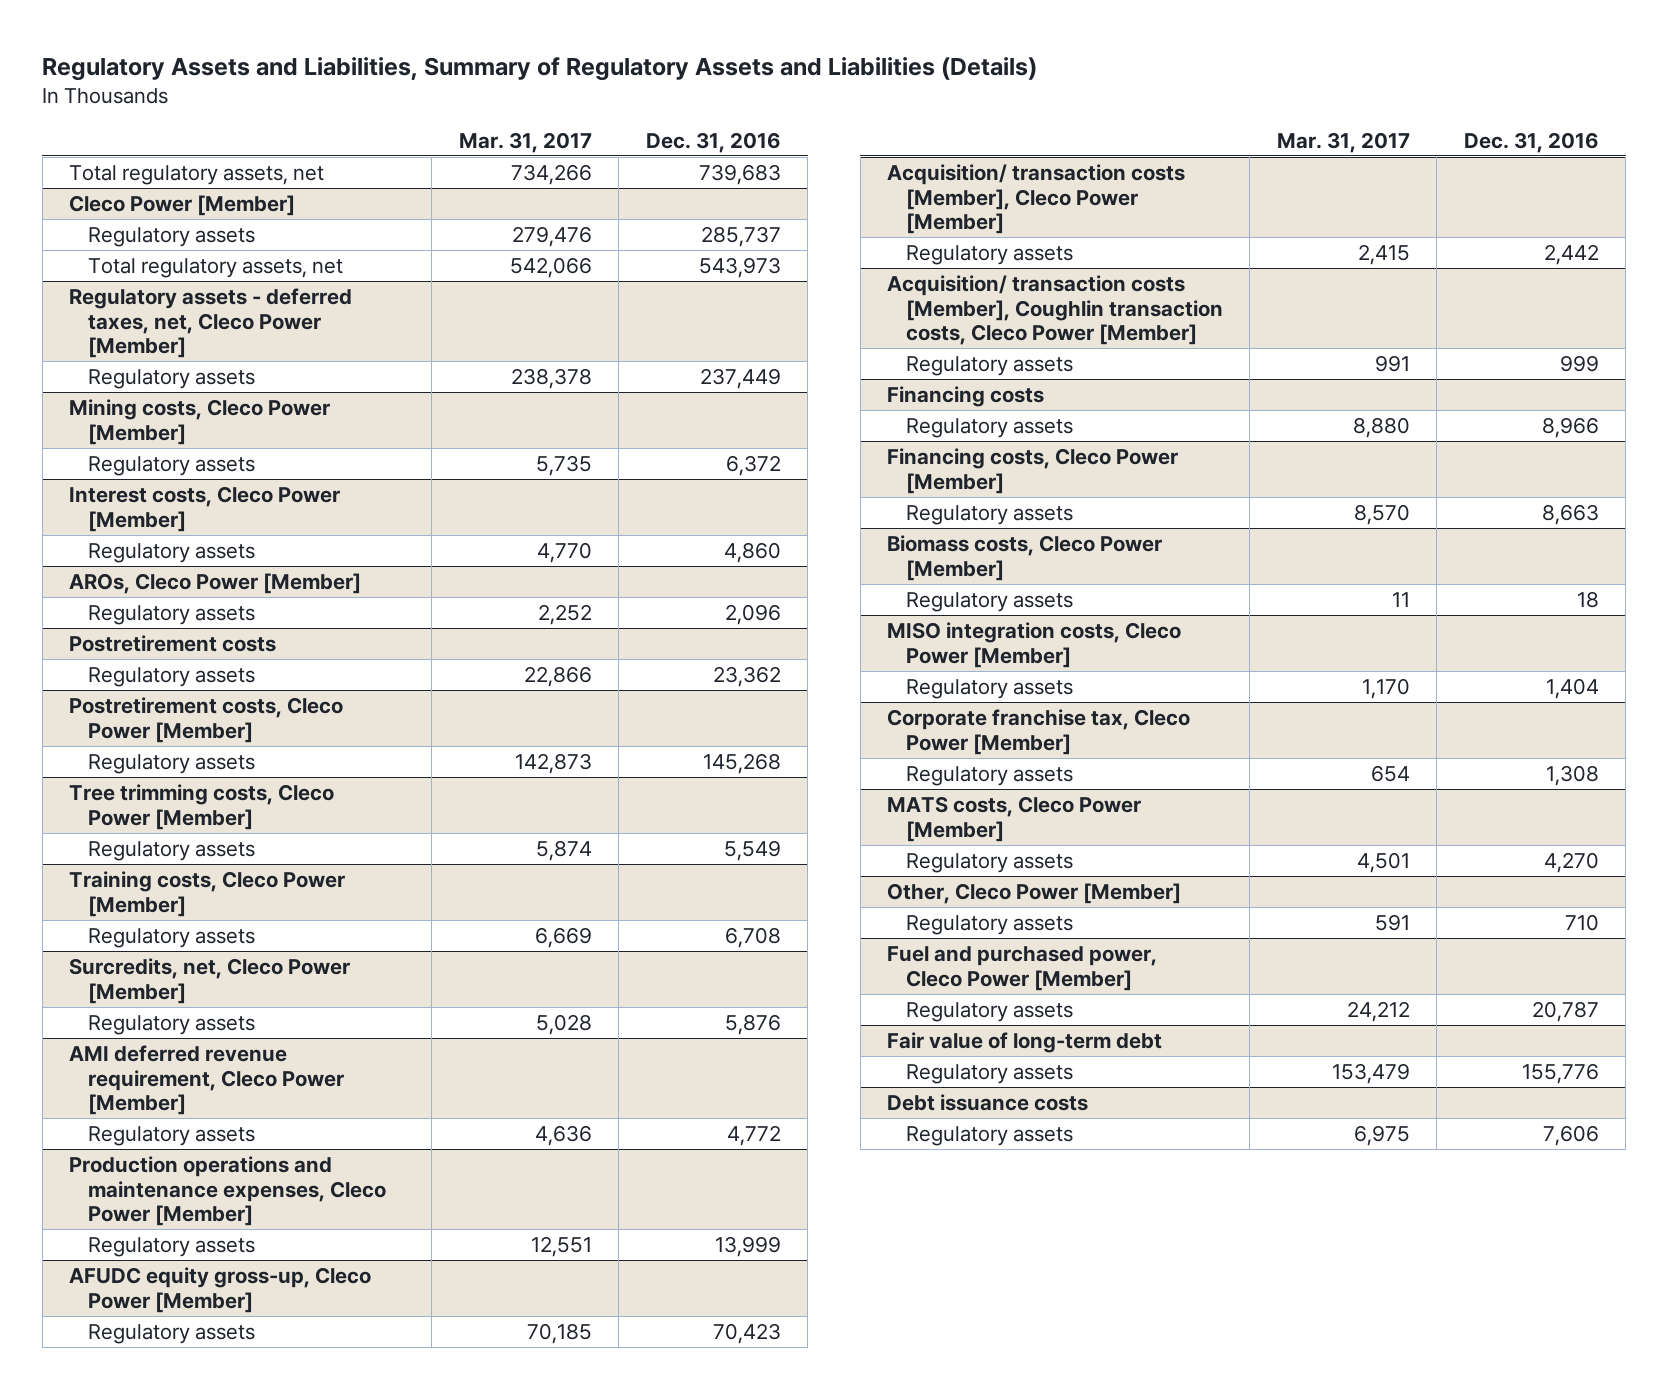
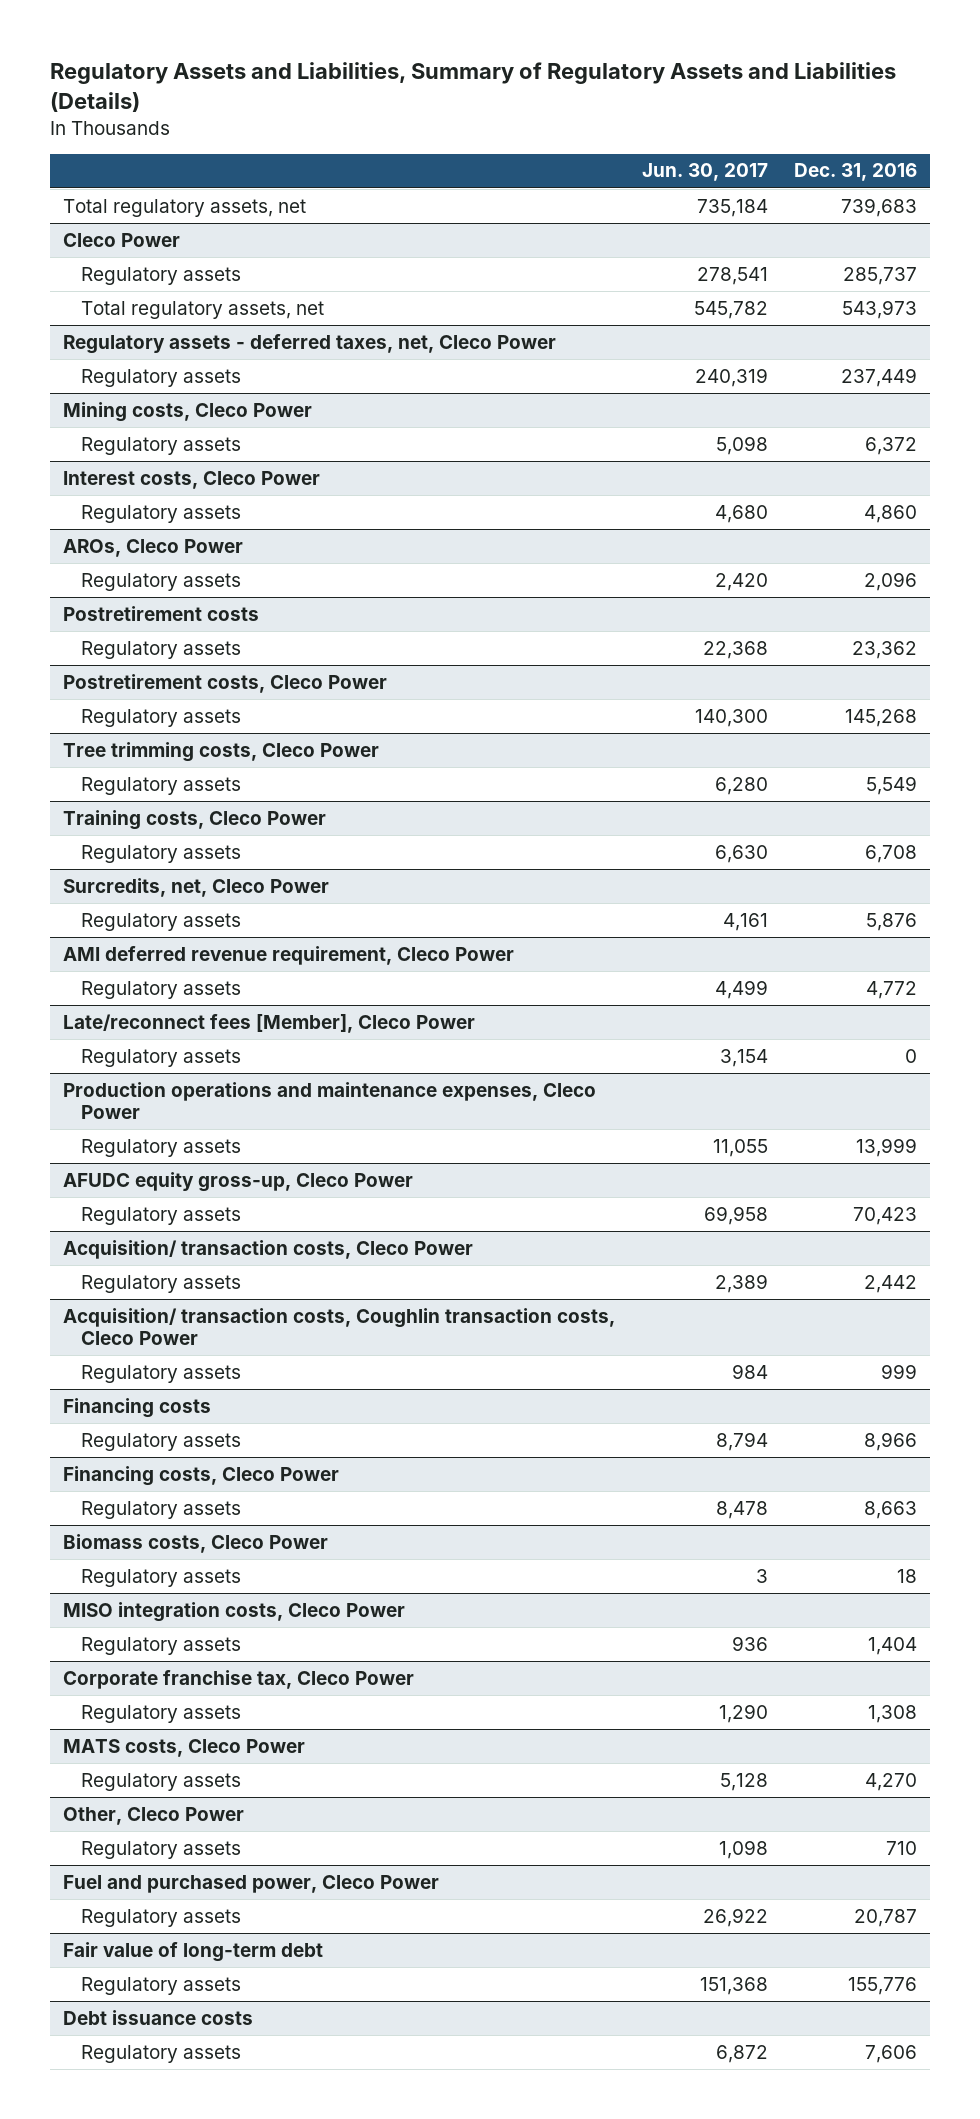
[458,131,592,153] Mar. 31, 2017 -> none
none -> [641,163,768,182] Jun. 30, 2017
[69,194,296,216] Cleco Power [Member] -> [63,232,181,247] Cleco Power
[69,287,353,359] Regulatory assets - deferred taxes, net, Cleco Power [Member] -> [63,333,557,354] Regulatory assets - deferred taxes, net, Cleco Power
[69,398,331,445] Mining costs, Cleco Power [Member] -> [63,401,313,422] Mining costs, Cleco Power
[69,485,341,532] Interest costs, Cleco Power [Member] -> [63,470,321,489] Interest costs, Cleco Power
[69,572,362,594] AROs, Cleco Power [Member] -> [63,538,244,557] AROs, Cleco Power
[69,696,344,743] Postretirement costs, Cleco Power [Member] -> [63,673,388,693] Postretirement costs, Cleco Power
[69,783,335,830] Tree trimming costs, Cleco Power [Member] -> [63,741,380,762] Tree trimming costs, Cleco Power
[69,870,346,917] Training costs, Cleco Power [Member] -> [63,809,327,830] Training costs, Cleco Power
[69,957,351,1004] Surcredits, net, Cleco Power [Member] -> [63,877,330,897] Surcredits, net, Cleco Power
[69,1044,344,1116] AMI deferred revenue requirement, Cleco Power [Member] -> [63,945,515,965] AMI deferred revenue requirement, Cleco Power
none -> [63,1013,476,1033] Late/reconnect fees [Member], Cleco Power
none -> [80,1048,241,1067] Regulatory assets
[69,1155,386,1227] Production operations and maintenance expenses, Cleco Power [Member] -> [63,1081,597,1120] Production operations and maintenance expenses, Cleco Power
[69,1266,372,1313] AFUDC equity gross-up, Cleco Power [Member] -> [63,1171,414,1192] AFUDC equity gross-up, Cleco Power
[887,163,1186,235] Acquisition/ transaction costs [Member], Cleco Power [Member] -> [63,1239,474,1259] Acquisition/ transaction costs, Cleco Power
[887,274,1224,346] Acquisition/ transaction costs [Member], Coughlin transaction costs, Cleco Power [Member] -> [63,1307,616,1346] Acquisition/ transaction costs, Coughlin transaction costs, Cleco Power
[887,447,1179,494] Financing costs, Cleco Power [Member] -> [63,1465,340,1486] Financing costs, Cleco Power
[887,534,1163,581] Biomass costs, Cleco Power [Member] -> [63,1533,329,1553] Biomass costs, Cleco Power
[887,621,1182,668] MISO integration costs, Cleco Power [Member] -> [63,1601,406,1622] MISO integration costs, Cleco Power
[887,708,1191,755] Corporate franchise tax, Cleco Power [Member] -> [63,1669,415,1689] Corporate franchise tax, Cleco Power
[887,795,1142,842] MATS costs, Cleco Power [Member] -> [63,1738,306,1757] MATS costs, Cleco Power
[887,882,1182,904] Other, Cleco Power [Member] -> [63,1806,245,1825] Other, Cleco Power
[887,945,1158,991] Fuel and purchased power, Cleco Power [Member] -> [63,1874,440,1893] Fuel and purchased power, Cleco Power

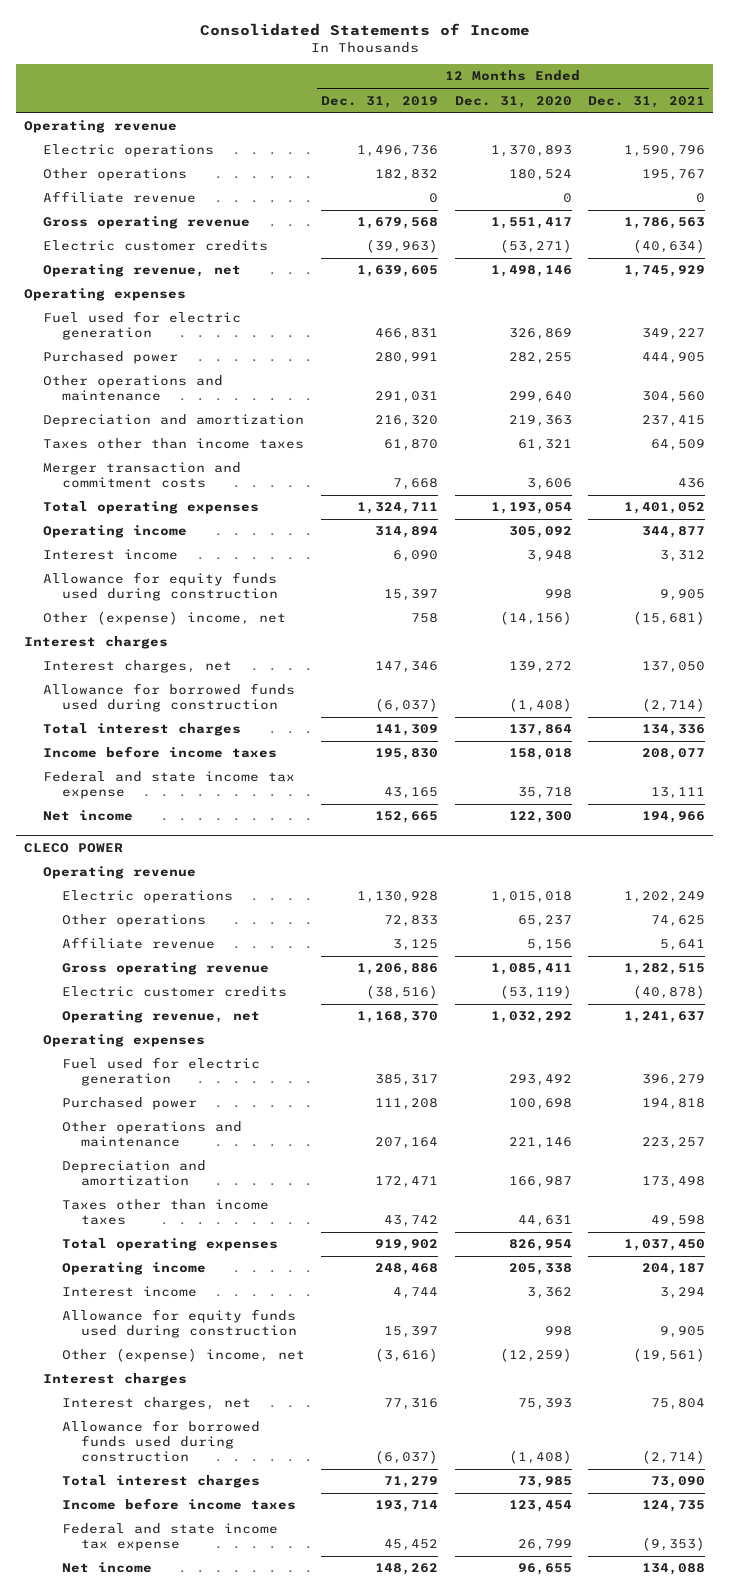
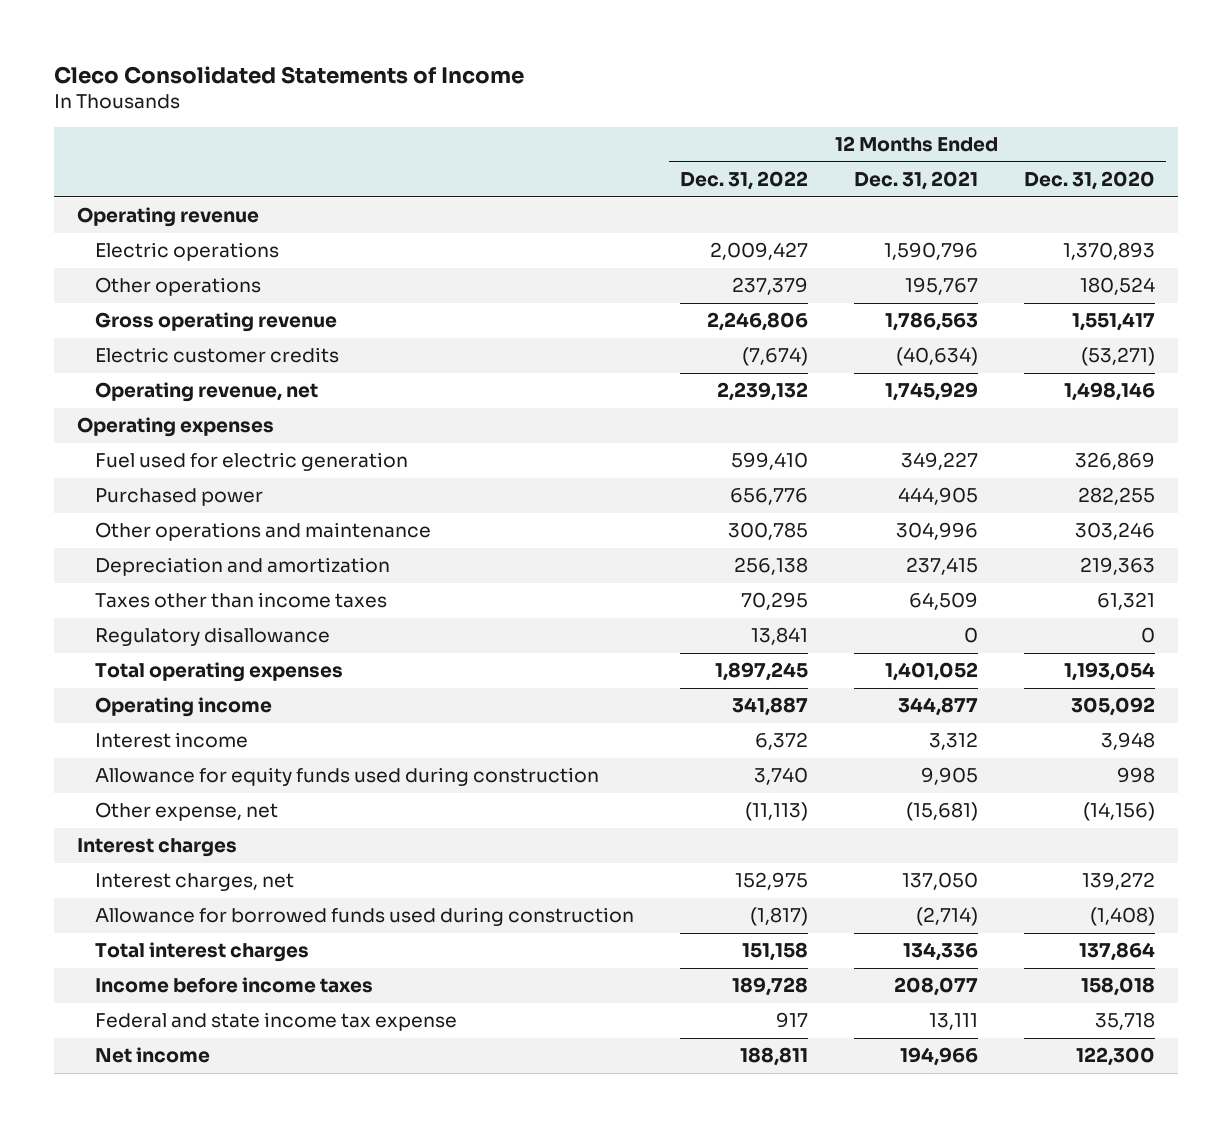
[199,23,530,37] Consolidated Statements of Income -> [53,65,524,84] Cleco Consolidated Statements of Income
[321,95,439,108] Dec. 31, 2019 -> none
none -> [680,171,809,191] Dec. 31, 2022
[43,191,197,204] Affiliate revenue -> none
[508,391,572,404] 299,640 -> [1074,522,1155,541] 303,246
[641,391,705,404] 304,560 -> [895,522,978,541] 304,996
[43,462,242,489] Merger transaction and commitment costs -> none
none -> [95,627,331,647] Regulatory disallowance
[43,611,287,626] Other (expense) income, net -> [95,802,279,822] Other expense, net
[24,842,124,853] CLECO POWER -> none
[43,866,197,880] Operating revenue -> none
[62,890,234,904] Electric operations -> none
[62,914,207,928] Other operations -> none
[62,937,216,950] Affiliate revenue -> none
[62,962,270,976] Gross operating revenue -> none
[62,986,288,998] Electric customer credits -> none
[62,1010,261,1024] Operating revenue, net -> none
[43,1034,206,1048] Operating expenses -> none
[62,1057,261,1087] Fuel used for electric generation -> none
[62,1097,198,1111] Purchased power -> none
[62,1121,243,1148] Other operations and maintenance -> none
[62,1160,207,1187] Depreciation and amortization -> none
[62,1199,270,1226] Taxes other than income taxes -> none
[62,1238,279,1252] Total operating expenses -> none
[62,1262,207,1276] Operating income -> none
[62,1286,198,1298] Interest income -> none
[62,1309,298,1339] Allowance for equity funds used during construction -> none
[62,1348,306,1363] Other (expense) income, net -> none
[43,1373,188,1387] Interest charges -> none
[62,1397,252,1411] Interest charges, net -> none
[62,1420,261,1463] Allowance for borrowed funds used during construction -> none
[62,1475,261,1489] Total interest charges -> none
[62,1498,297,1511] Income before income taxes -> none
[62,1523,279,1552] Federal and state income tax expense -> none
[62,1562,153,1574] Net income -> none

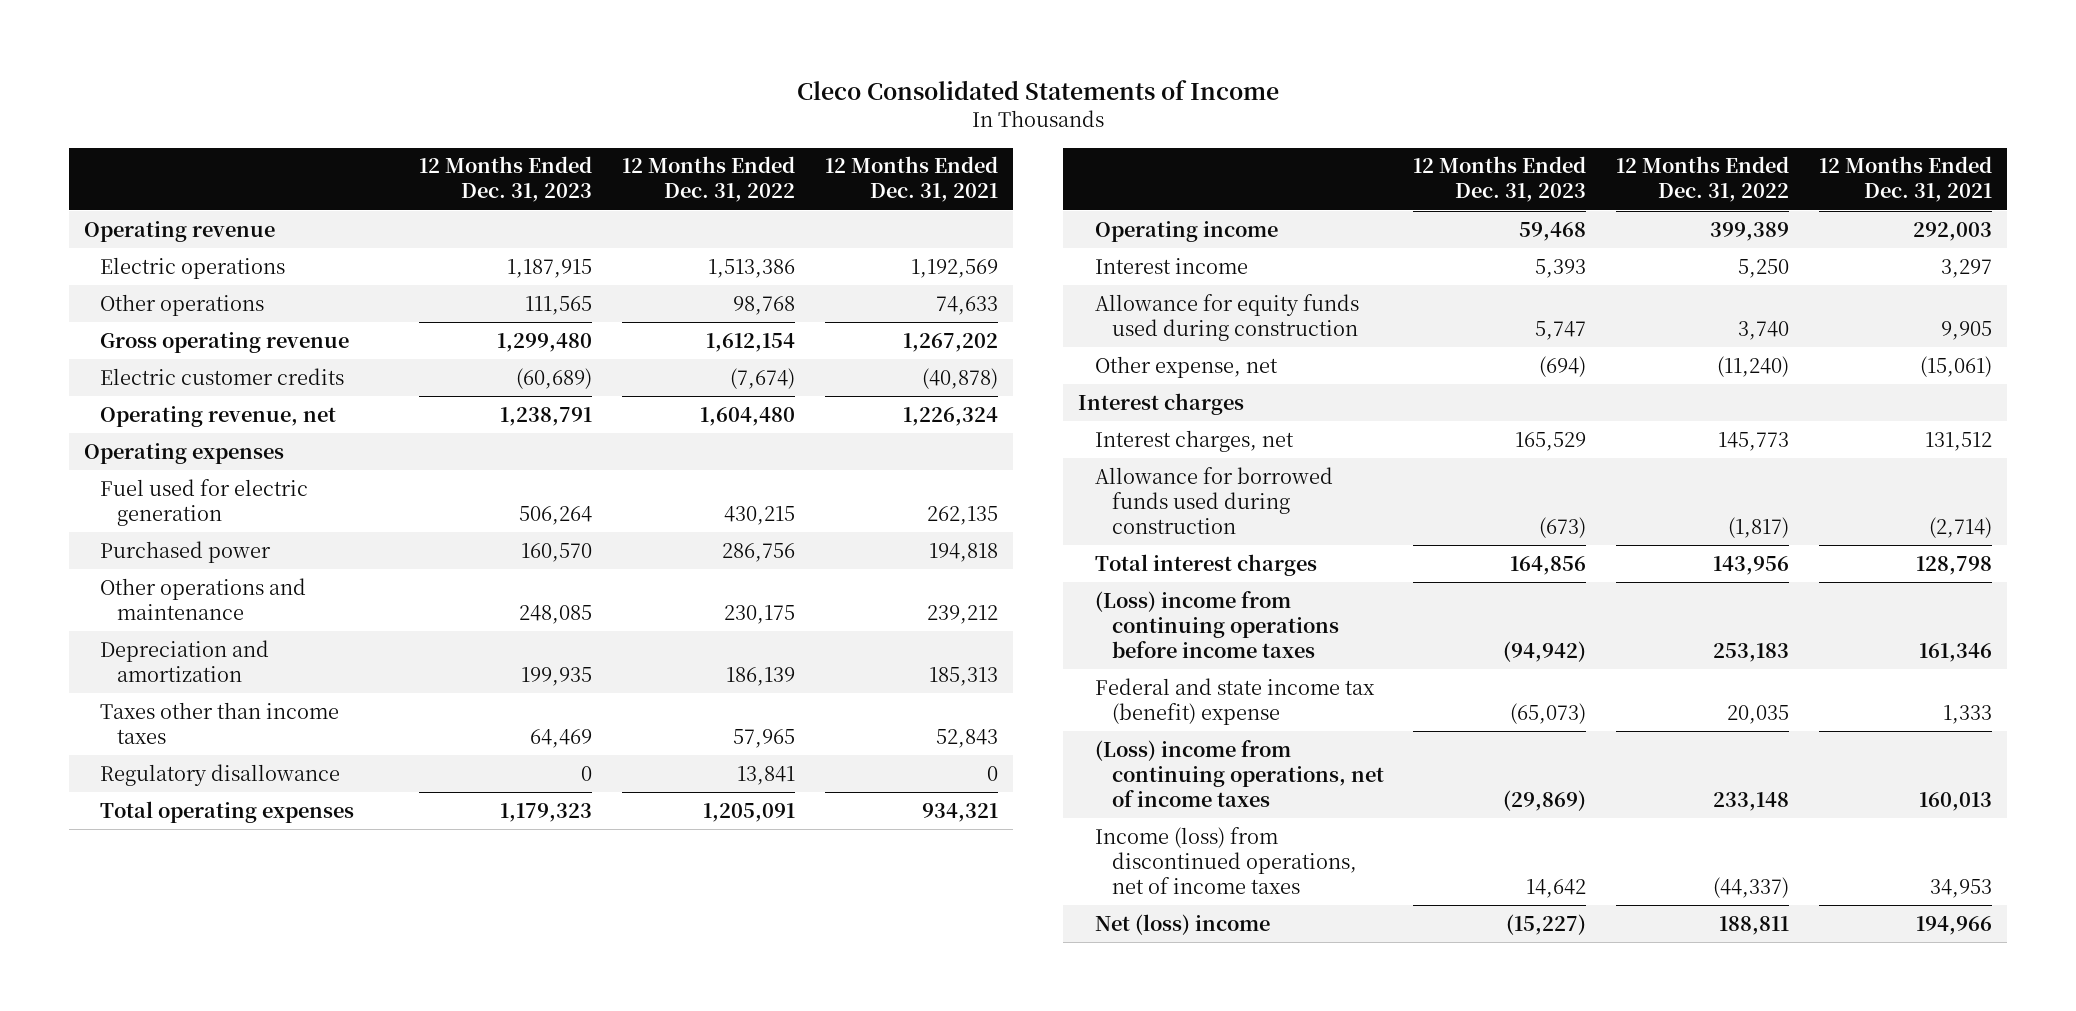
[1023,171,1155,191] Dec. 31, 2020 -> none
none -> [419,156,593,203] 12 Months Ended Dec. 31, 2023
[710,242,809,261] 2,009,427 -> [707,258,795,278] 1,513,386
[883,242,978,261] 1,590,796 -> [910,258,998,278] 1,192,569
[732,277,809,296] 237,379 -> [732,295,795,315] 98,768
[904,277,978,296] 195,767 -> [935,295,998,315] 74,633
[707,312,809,332] 2,246,806 -> [705,332,795,352] 1,612,154
[884,312,978,332] 1,786,563 -> [902,332,998,352] 1,267,202
[895,347,978,367] (40,634) -> [921,367,998,389] (40,878)
[717,382,809,402] 2,239,132 -> [699,406,795,426] 1,604,480
[884,382,978,402] 1,745,929 -> [902,406,998,426] 1,226,324
[731,452,809,471] 599,410 -> [723,505,795,525] 430,215
[900,452,978,471] 349,227 -> [926,505,998,525] 262,135
[730,488,809,506] 656,776 -> [721,542,795,562] 286,756
[897,487,978,506] 444,905 -> [928,542,998,562] 194,818
[728,522,809,541] 300,785 -> [723,604,795,624] 230,175
[895,522,978,541] 304,996 -> [926,604,998,624] 239,212
[734,557,809,576] 256,138 -> [725,666,795,686] 186,139
[905,557,978,576] 237,415 -> [928,666,998,686] 185,313
[741,592,809,611] 70,295 -> [732,728,795,748] 57,965
[908,592,978,611] 64,509 -> [935,728,998,748] 52,843
[715,662,809,682] 1,897,245 -> [702,802,795,822] 1,205,091
[884,662,978,682] 1,401,052 -> [921,802,998,822] 934,321
[732,697,809,717] 341,887 -> [1710,221,1790,241] 399,389
[897,697,978,717] 344,877 -> [1912,221,1992,241] 292,003
[755,732,809,751] 6,372 -> [1738,258,1790,278] 5,250
[928,732,978,751] 3,312 -> [1940,258,1992,278] 3,297
[745,802,809,822] (11,113) -> [1717,355,1790,377] (11,240)
[905,802,978,822] (15,681) -> [1919,355,1992,377] (15,061)
[735,872,809,891] 152,975 -> [1718,431,1790,451] 145,773
[901,872,978,891] 137,050 -> [1924,431,1992,451] 131,512
[742,942,809,962] 151,158 -> [1713,555,1790,575] 143,956
[902,942,978,962] 134,336 -> [1915,555,1992,575] 128,798
[95,977,374,994] Income before income taxes -> [1094,590,1339,658] (Loss) income from continuing operations before income taxes
[732,977,809,997] 189,728 -> [1713,642,1790,662] 253,183
[893,977,978,997] 208,077 -> [1918,642,1992,662] 161,346
[95,1012,458,1032] Federal and state income tax expense -> [1094,677,1375,725] Federal and state income tax (benefit) expense
[776,1012,809,1029] 917 -> [1727,704,1790,724] 20,035
[928,1013,978,1031] 13,111 -> [1942,704,1992,724] 1,333
none -> [1094,739,1384,807] (Loss) income from continuing operations, net of income taxes
none -> [1094,826,1357,894] Income (loss) from discontinued operations, net of income taxes
[95,1047,211,1064] Net income -> [1094,913,1270,935] Net (loss) income

